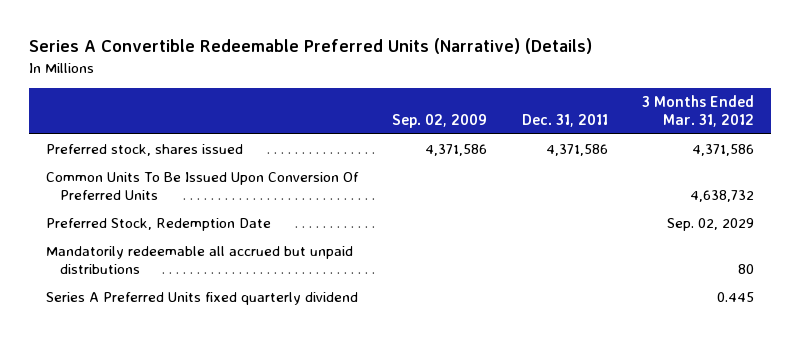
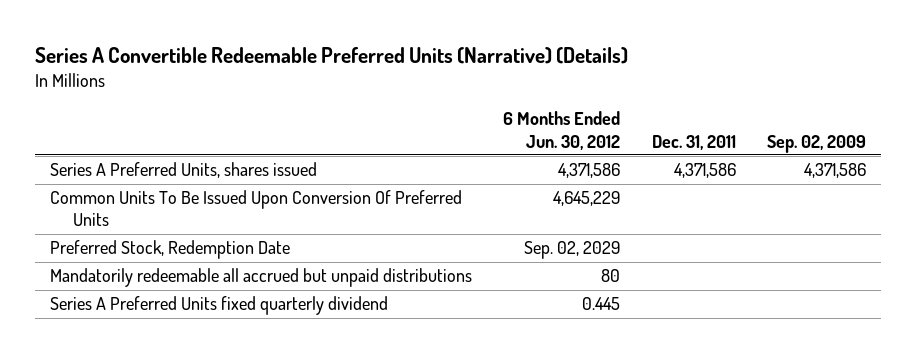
[641,94,754,127] 3 Months Ended Mar. 31, 2012 -> none
none -> [503,111,621,150] 6 Months Ended Jun. 30, 2012
[46,144,244,157] Preferred stock, shares issued -> [50,162,318,179] Series A Preferred Units, shares issued

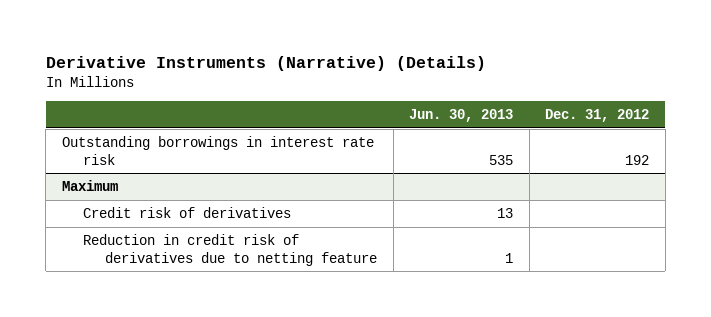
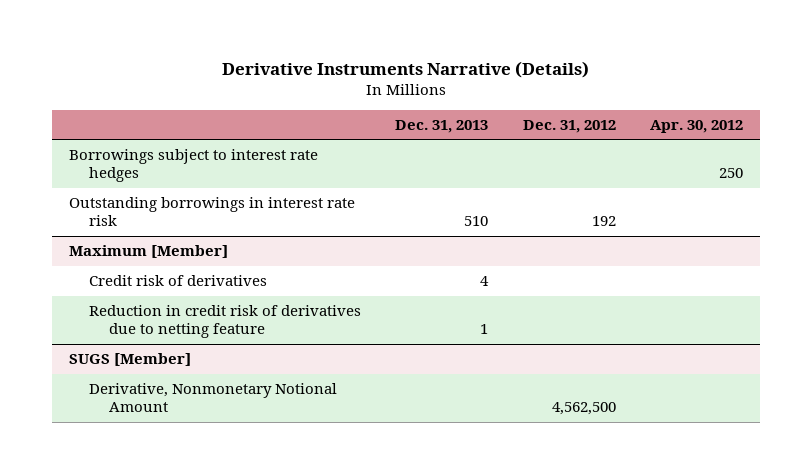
[45,55,486,71] Derivative Instruments (Narrative) (Details) -> [221,60,589,78] Derivative Instruments Narrative (Details)
[409,109,514,123] Jun. 30, 2013 -> none
none -> [395,119,489,133] Dec. 31, 2013
none -> [649,119,743,133] Apr. 30, 2012
none -> [68,149,318,183] Borrowings subject to interest rate hedges
[61,179,118,191] Maximum -> [68,245,228,259] Maximum [Member]
none -> [68,353,191,367] SUGS [Member]
none -> [89,383,338,413] Derivative, Nonmonetary Notional Amount

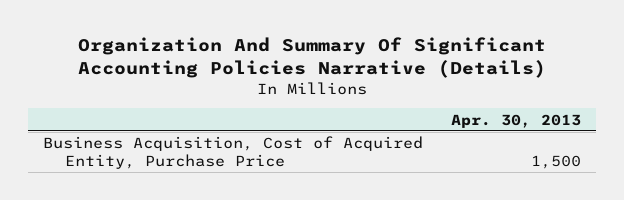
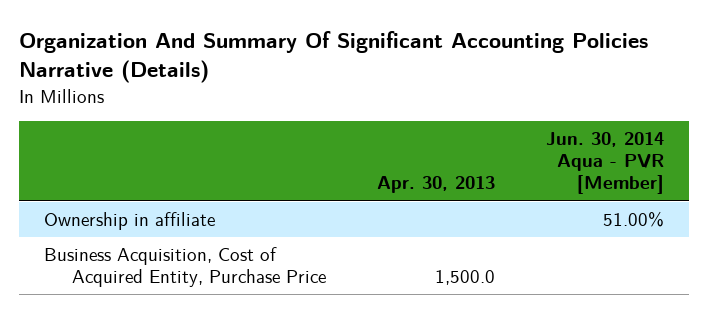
none -> [545,132,664,195] Jun. 30, 2014 Aqua - PVR [Member]
none -> [44,212,216,231] Ownership in affiliate
[531,154,582,169] 1,500 -> [434,270,495,286] 1,500.0

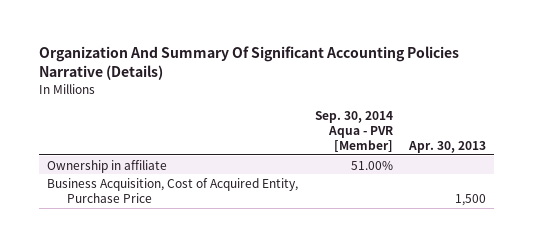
[545,132,664,195] Jun. 30, 2014 Aqua - PVR [Member] -> none
none -> [314,110,393,153] Sep. 30, 2014 Aqua - PVR [Member]
[434,270,495,286] 1,500.0 -> [454,193,486,206] 1,500

